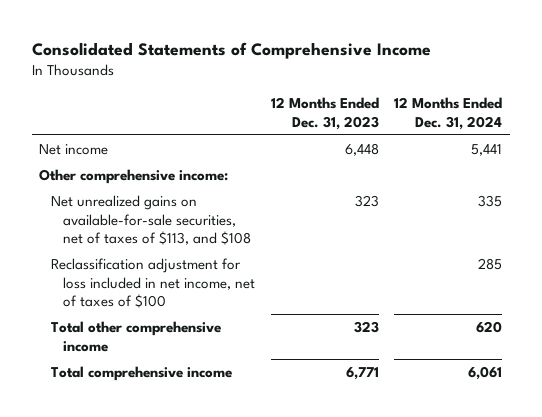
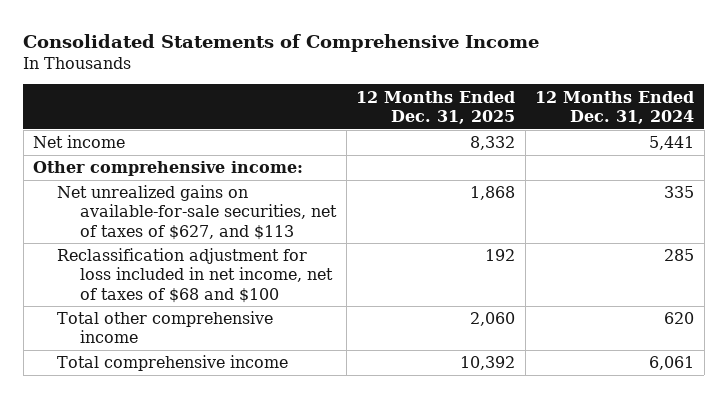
[270,97,379,130] 12 Months Ended Dec. 31, 2023 -> none
none -> [356,90,516,124] 12 Months Ended Dec. 31, 2025
[51,194,252,246] Net unrealized gains on available-for-sale securities, net of taxes of $113, and $108 -> [56,185,338,240] Net unrealized gains on available-for-sale securities, net of taxes of $627, and $113
[51,257,256,309] Reclassification adjustment for loss included in net income, net of taxes of $100 -> [56,248,334,303] Reclassification adjustment for loss included in net income, net of taxes of $68 and $100

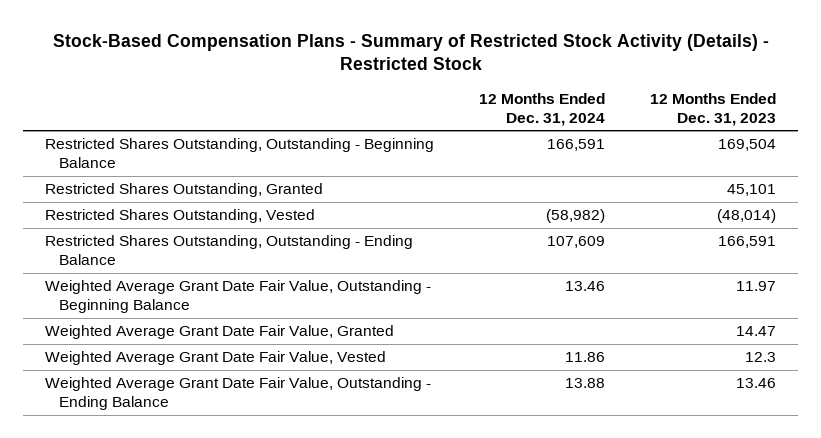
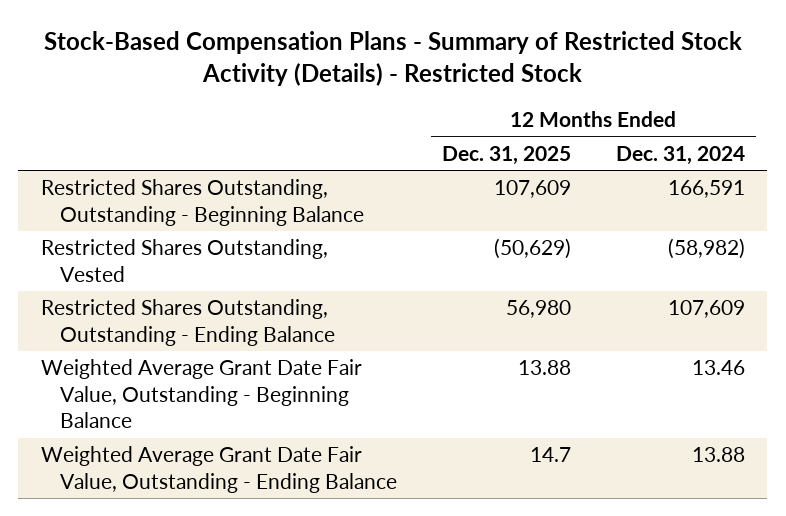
[649,92,776,126] 12 Months Ended Dec. 31, 2023 -> none
none -> [441,145,571,165] Dec. 31, 2025
[45,183,324,198] Restricted Shares Outstanding, Granted -> none
[45,325,395,340] Weighted Average Grant Date Fair Value, Granted -> none
[45,351,387,366] Weighted Average Grant Date Fair Value, Vested -> none

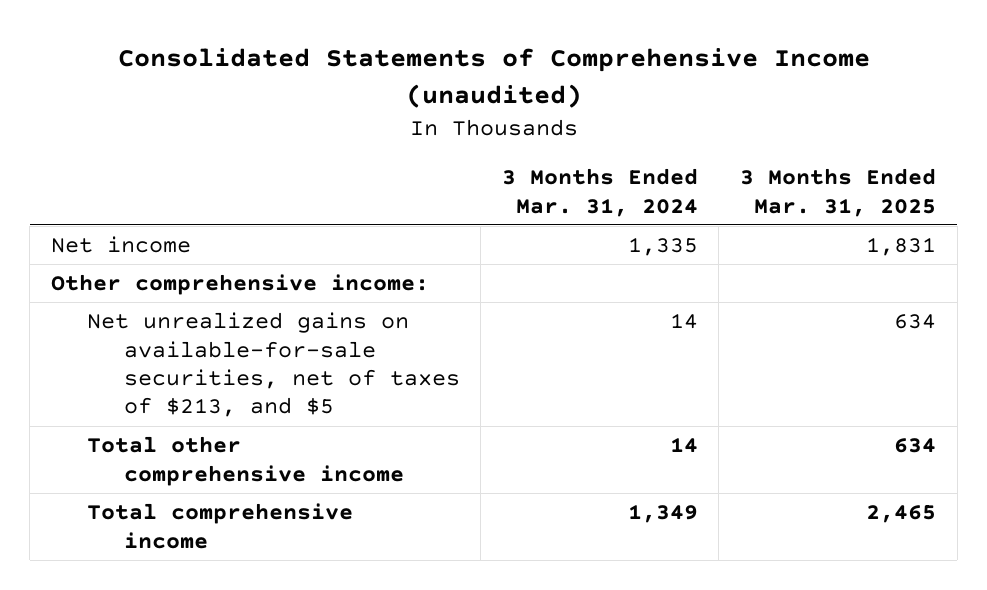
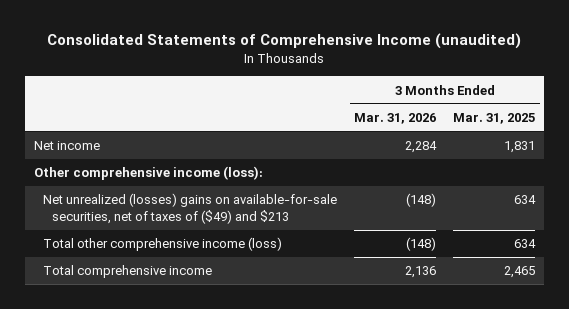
[501,168,698,217] 3 Months Ended Mar. 31, 2024 -> none
none -> [354,112,437,124] Mar. 31, 2026
[50,274,429,296] Other comprehensive income: -> [33,166,263,181] Other comprehensive income (loss):
[87,312,460,418] Net unrealized gains on available-for-sale securities, net of taxes of $213, and $5 -> [42,193,337,225] Net unrealized (losses) gains on available-for-sale securities, net of taxes of ($49) and $213
[87,436,404,486] Total other comprehensive income -> [42,237,282,252] Total other comprehensive income (loss)

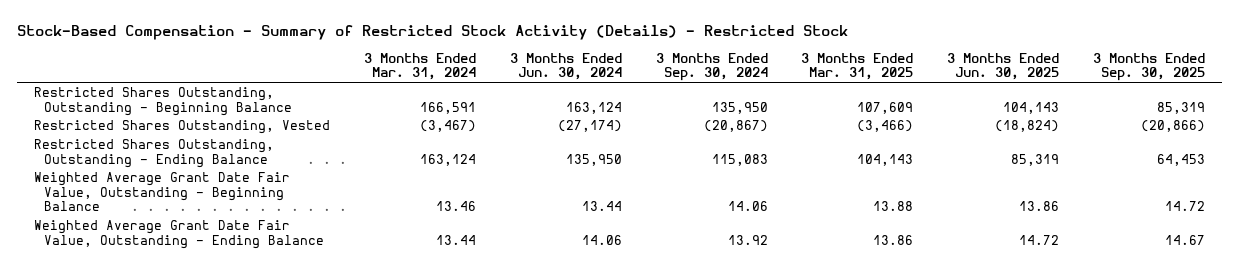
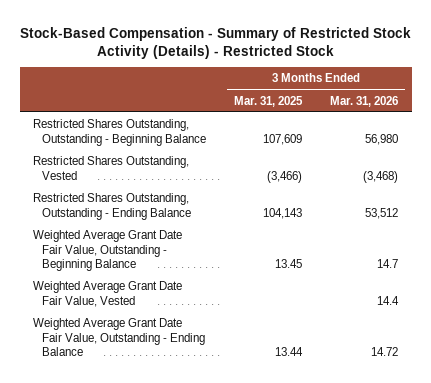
[364,52,477,81] 3 Months Ended Mar. 31, 2024 -> none
[509,52,622,81] 3 Months Ended Jun. 30, 2024 -> none
[655,52,768,82] 3 Months Ended Sep. 30, 2024 -> none
[947,52,1060,81] 3 Months Ended Jun. 30, 2025 -> none
[1092,52,1205,82] 3 Months Ended Sep. 30, 2025 -> none
none -> [329,95,398,107] Mar. 31, 2026
[873,201,914,212] 13.88 -> [275,259,303,269] 13.45
none -> [33,281,183,307] Weighted Average Grant Date Fair Value, Vested
[873,234,914,245] 13.86 -> [275,347,304,357] 13.44

